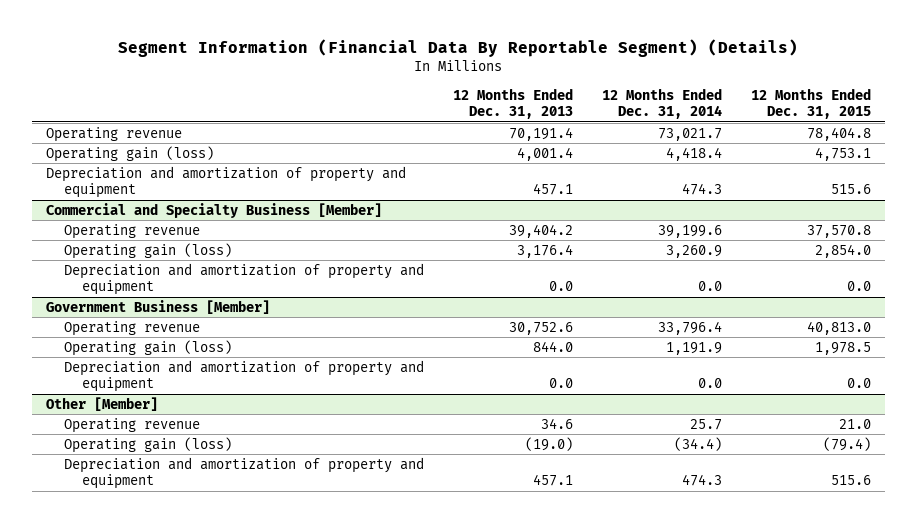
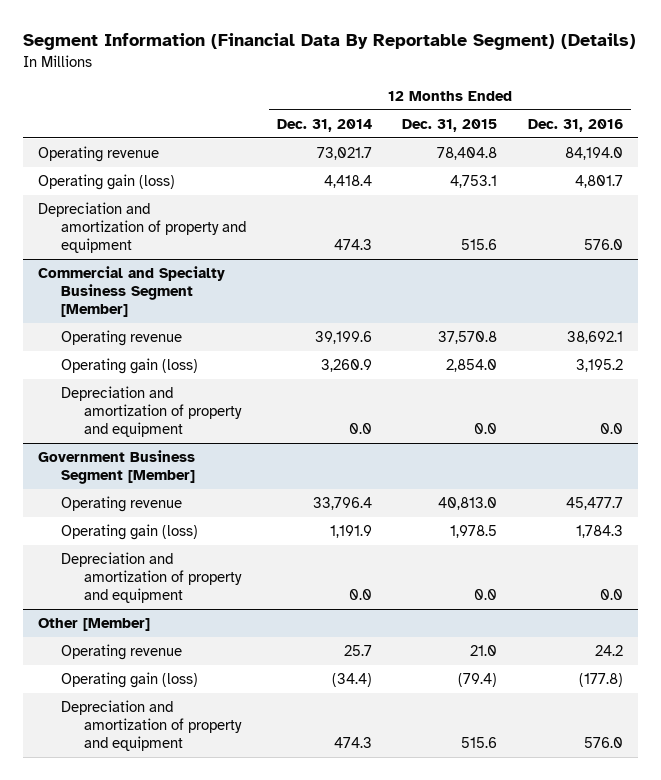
[453,87,574,120] 12 Months Ended Dec. 31, 2013 -> none
none -> [527,118,623,132] Dec. 31, 2016
[46,202,383,218] Commercial and Specialty Business [Member] -> [38,266,226,318] Commercial and Specialty Business Segment [Member]
[46,299,271,314] Government Business [Member] -> [38,450,196,485] Government Business Segment [Member]

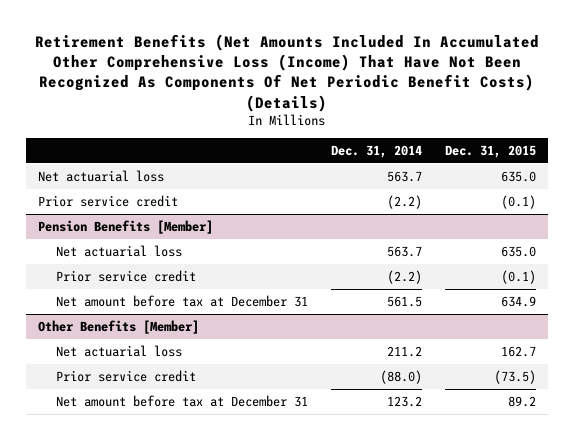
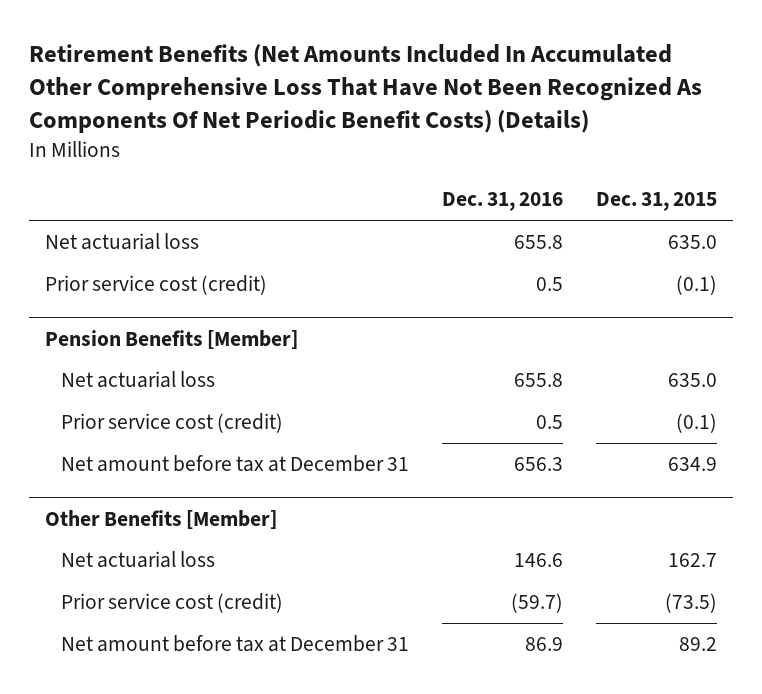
[35,33,540,112] Retirement Benefits (Net Amounts Included In Accumulated Other Comprehensive Loss (Income) That Have Not Been Recognized As Components Of Net Periodic Benefit Costs) (Details) -> [29,44,703,134] Retirement Benefits (Net Amounts Included In Accumulated Other Comprehensive Loss That Have Not Been Recognized As Components Of Net Periodic Benefit Costs) (Details)
[331,145,423,159] Dec. 31, 2014 -> none
none -> [442,192,564,212] Dec. 31, 2016
[37,194,178,207] Prior service credit -> [45,274,268,295] Prior service cost (credit)
[56,269,197,282] Prior service credit -> [61,412,284,433] Prior service cost (credit)
[56,369,197,382] Prior service credit -> [61,592,284,613] Prior service cost (credit)

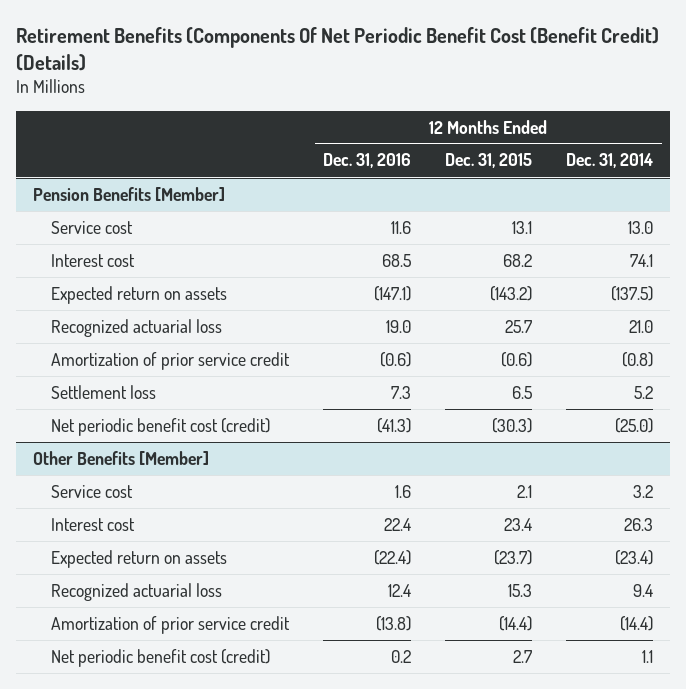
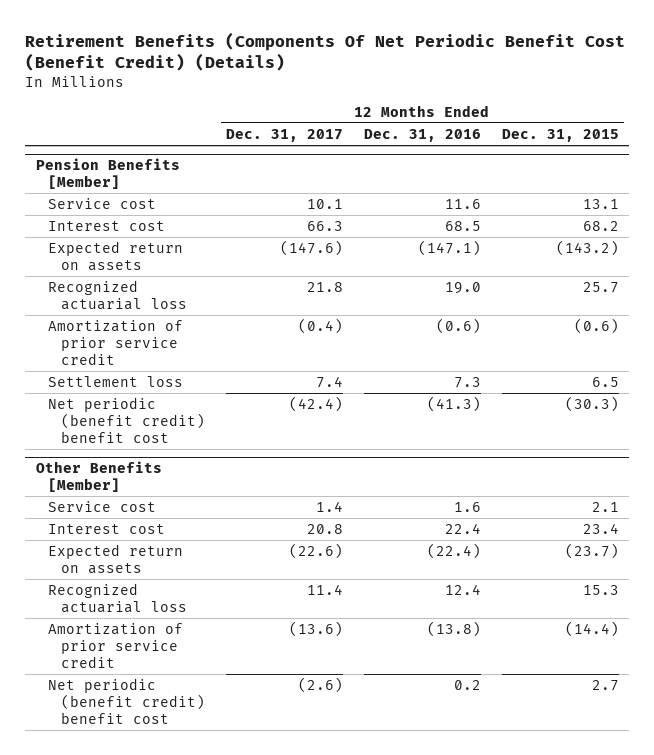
[566,153,654,169] Dec. 31, 2014 -> none
none -> [225,128,343,142] Dec. 31, 2017
[51,417,271,436] Net periodic benefit cost (credit) -> [48,396,206,443] Net periodic (benefit credit) benefit cost
[51,648,271,667] Net periodic benefit cost (credit) -> [48,677,206,724] Net periodic (benefit credit) benefit cost

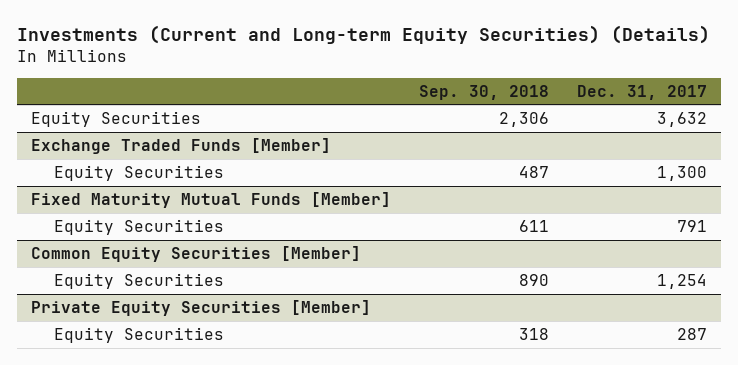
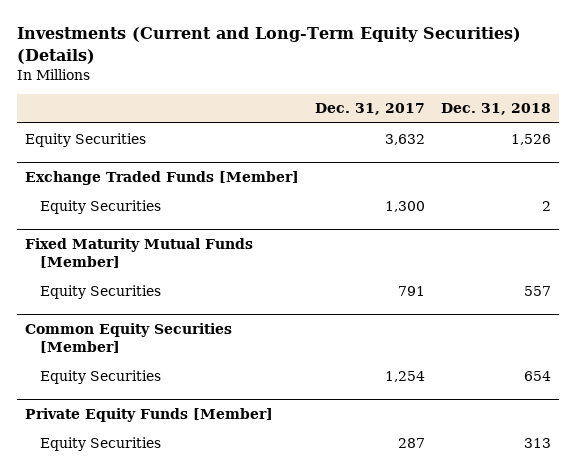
[16,25,710,45] Investments (Current and Long-term Equity Securities) (Details) -> [17,26,522,64] Investments (Current and Long-Term Equity Securities) (Details)
[418,84,549,100] Sep. 30, 2018 -> none
none -> [440,103,551,116] Dec. 31, 2018
[30,299,371,316] Private Equity Securities [Member] -> [25,407,274,422] Private Equity Funds [Member]

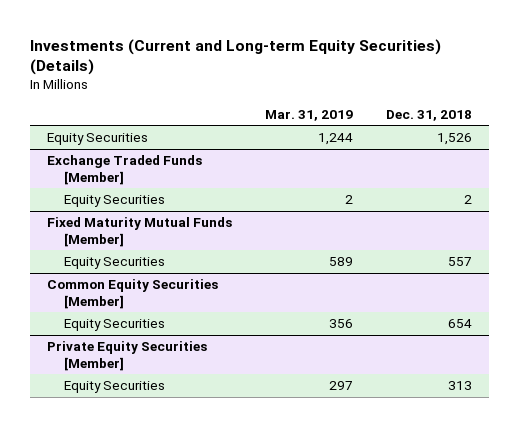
[17,26,522,64] Investments (Current and Long-Term Equity Securities) (Details) -> [29,38,441,76] Investments (Current and Long-term Equity Securities) (Details)
[314,103,425,116] Dec. 31, 2017 -> none
none -> [265,109,354,121] Mar. 31, 2019
[25,407,274,422] Private Equity Funds [Member] -> [46,341,207,371] Private Equity Securities [Member]

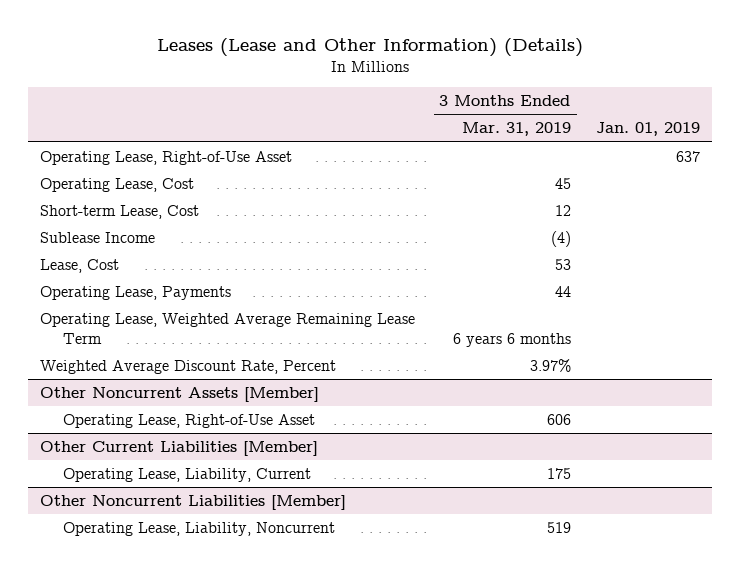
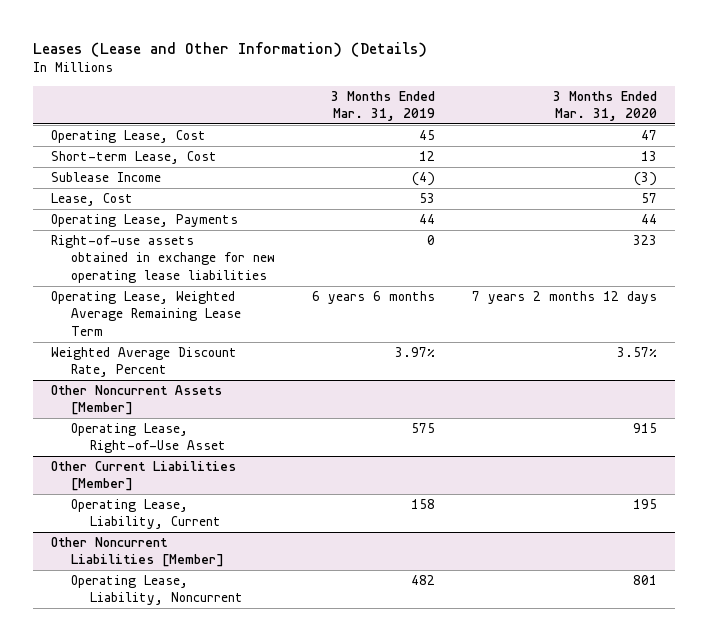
[595,122,700,137] Jan. 01, 2019 -> none
none -> [552,90,657,122] 3 Months Ended Mar. 31, 2020
[40,150,293,165] Operating Lease, Right-of-Use Asset -> none
none -> [51,235,275,283] Right-of-use assets obtained in exchange for new operating lease liabilities
[546,413,571,425] 606 -> [410,423,435,434] 575
[546,467,571,479] 175 -> [410,499,435,510] 158
[546,521,571,533] 519 -> [410,575,435,586] 482

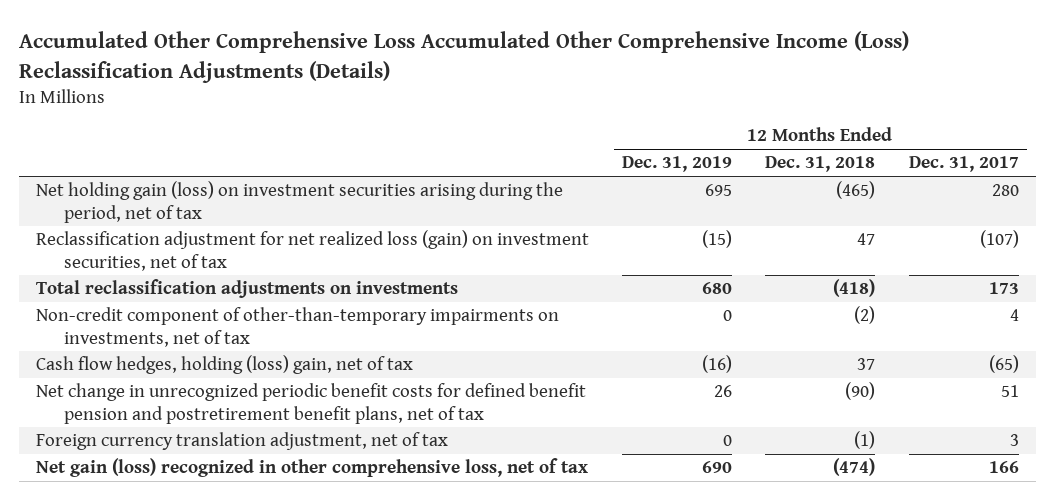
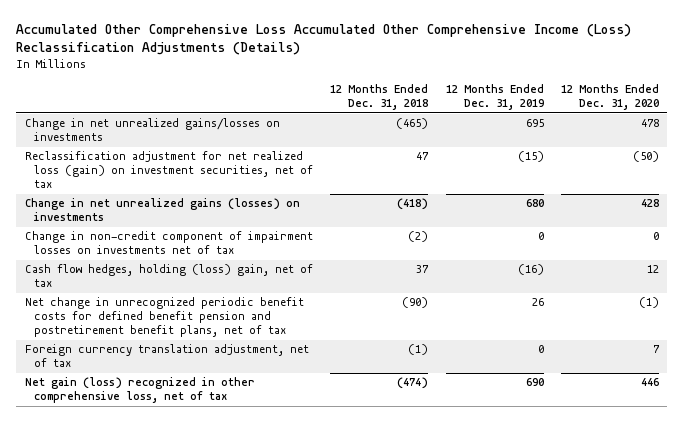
[908,156,1019,173] Dec. 31, 2017 -> none
none -> [560,84,659,111] 12 Months Ended Dec. 31, 2020
[35,181,563,223] Net holding gain (loss) on investment securities arising during the period, net of tax -> [24,118,280,142] Change in net unrealized gains/losses on investments
[35,279,458,299] Total reclassification adjustments on investments -> [24,198,300,222] Change in net unrealized gains (losses) on investments
[35,307,559,347] Non-credit component of other-than-temporary impairments on investments, net of tax -> [24,231,313,255] Change in non-credit component of impairment losses on investments net of tax

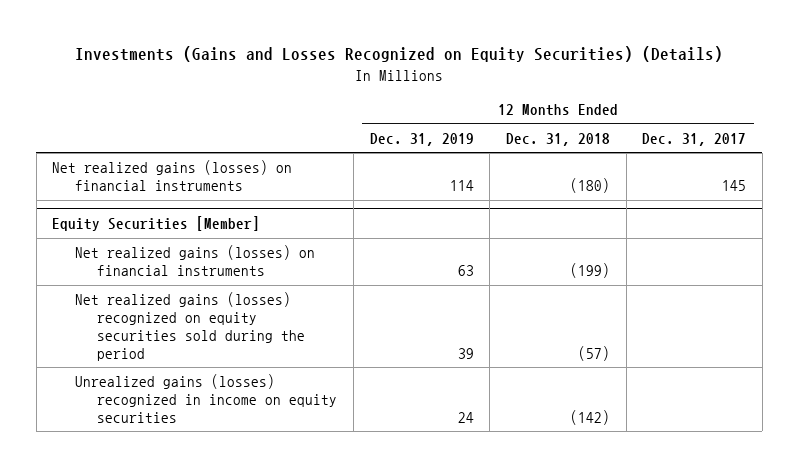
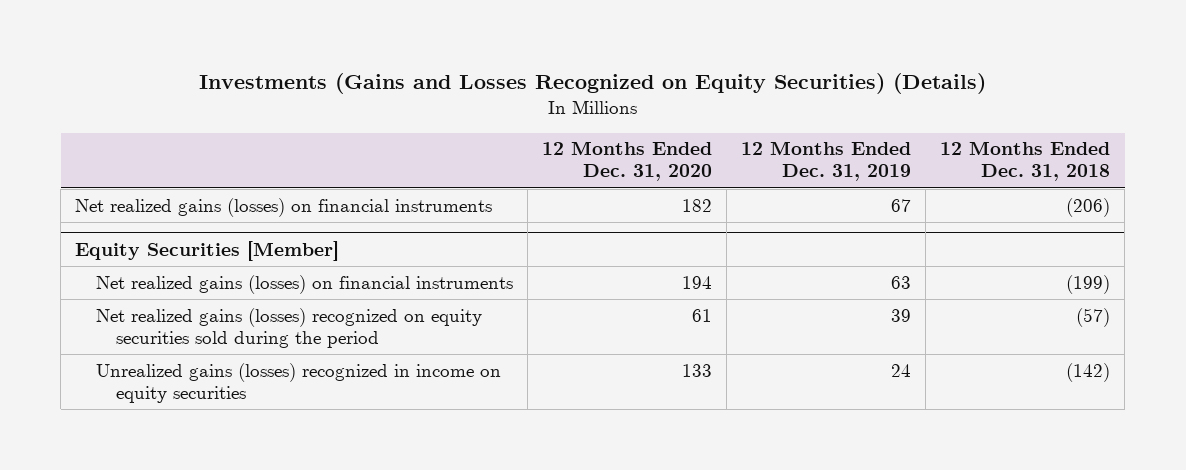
[642,132,747,146] Dec. 31, 2017 -> none
none -> [541,141,712,182] 12 Months Ended Dec. 31, 2020
[449,180,474,192] 114 -> [891,198,912,212] 67
[569,178,610,194] (180) -> [1066,197,1111,217] (206)

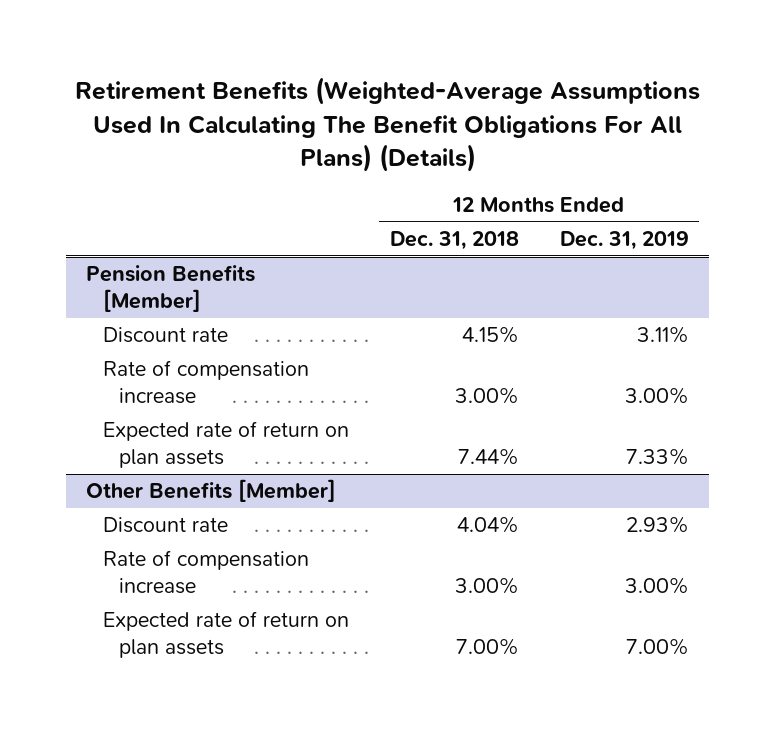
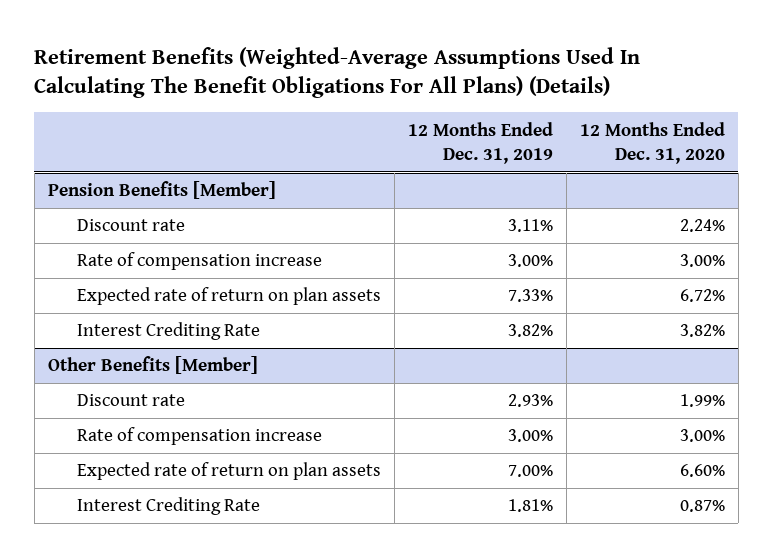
[389,231,519,251] Dec. 31, 2018 -> none
none -> [579,121,725,164] 12 Months Ended Dec. 31, 2020
none -> [77,322,261,341] Interest Crediting Rate
none -> [77,497,261,516] Interest Crediting Rate

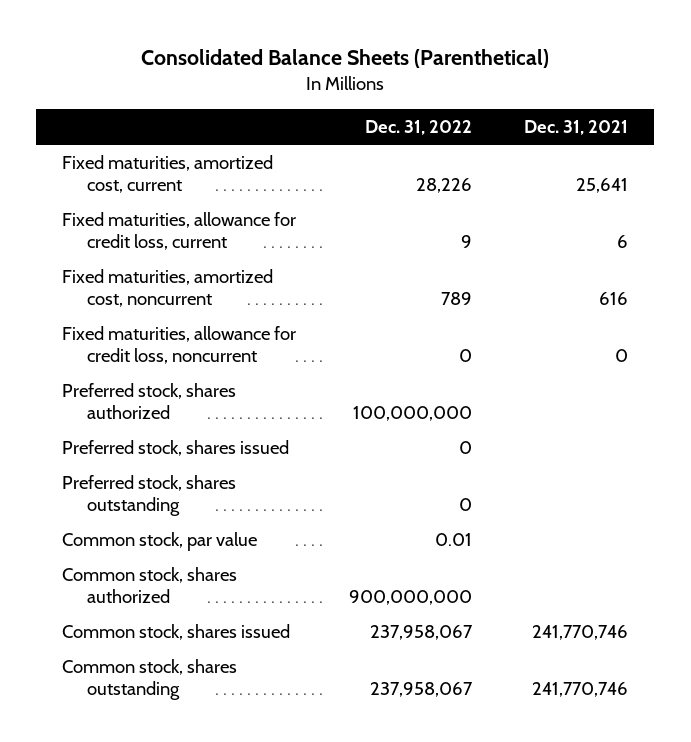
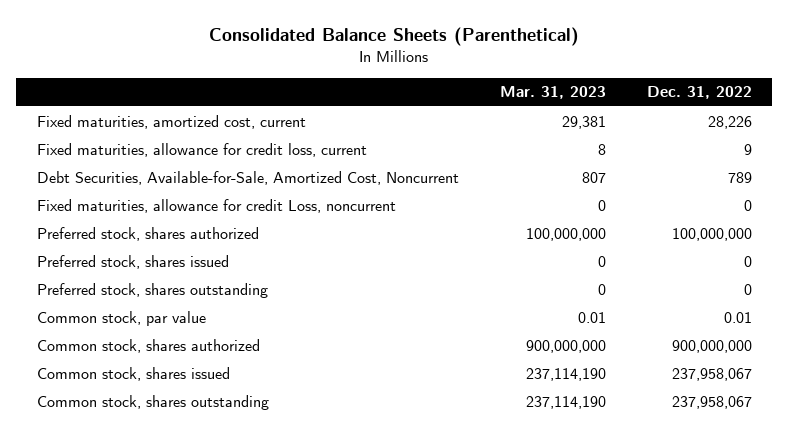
[524,119,629,135] Dec. 31, 2021 -> none
none -> [499,86,606,100] Mar. 31, 2023
[62,269,274,308] Fixed maturities, amortized cost, noncurrent -> [36,170,459,185] Debt Securities, Available-for-Sale, Amortized Cost, Noncurrent
[62,326,297,365] Fixed maturities, allowance for credit loss, noncurrent -> [36,198,396,213] Fixed maturities, allowance for credit Loss, noncurrent

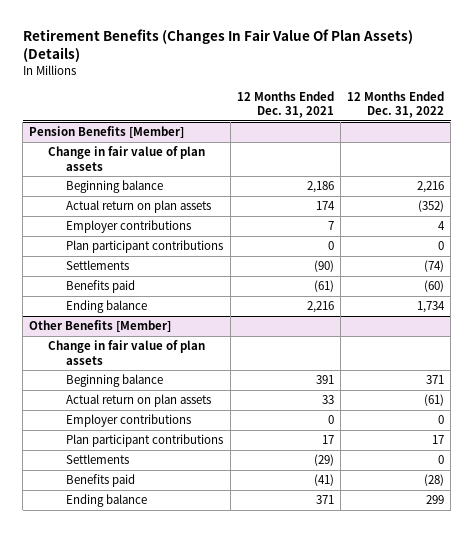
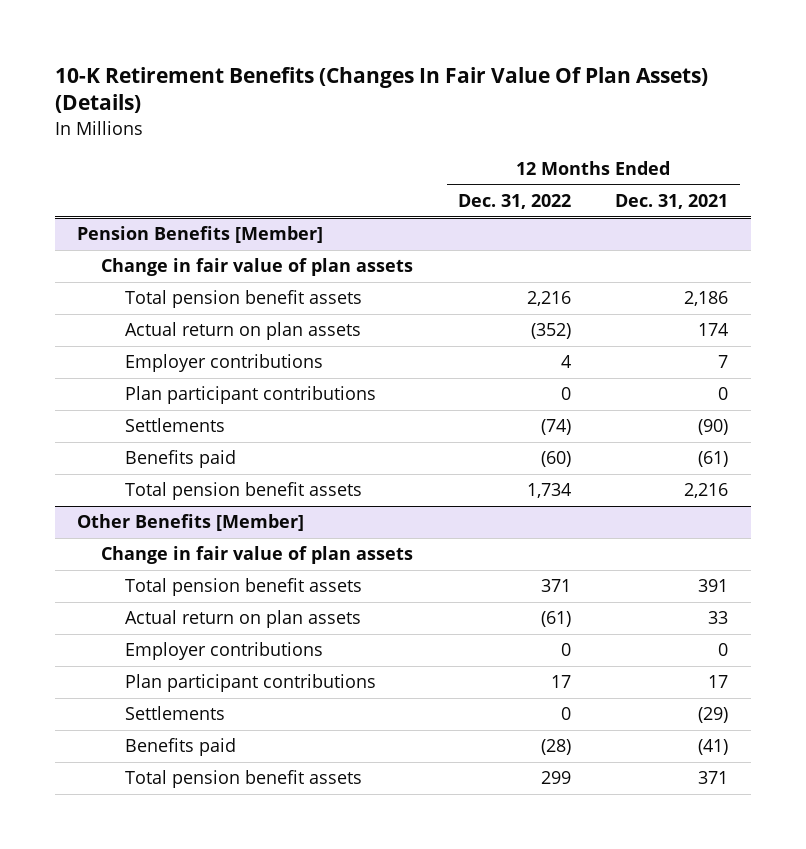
[22,28,413,63] Retirement Benefits (Changes In Fair Value Of Plan Assets) (Details) -> [55,66,709,114] 10-K Retirement Benefits (Changes In Fair Value Of Plan Assets) (Details)
[66,180,164,194] Beginning balance -> [125,290,363,309] Total pension benefit assets
[66,300,148,314] Ending balance -> [125,482,363,501] Total pension benefit assets
[66,374,164,388] Beginning balance -> [125,578,363,597] Total pension benefit assets
[66,494,148,508] Ending balance -> [125,770,363,789] Total pension benefit assets

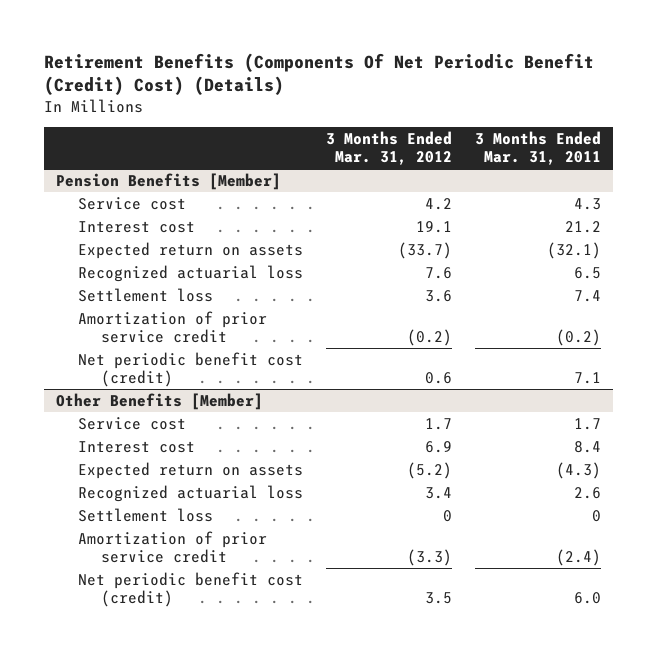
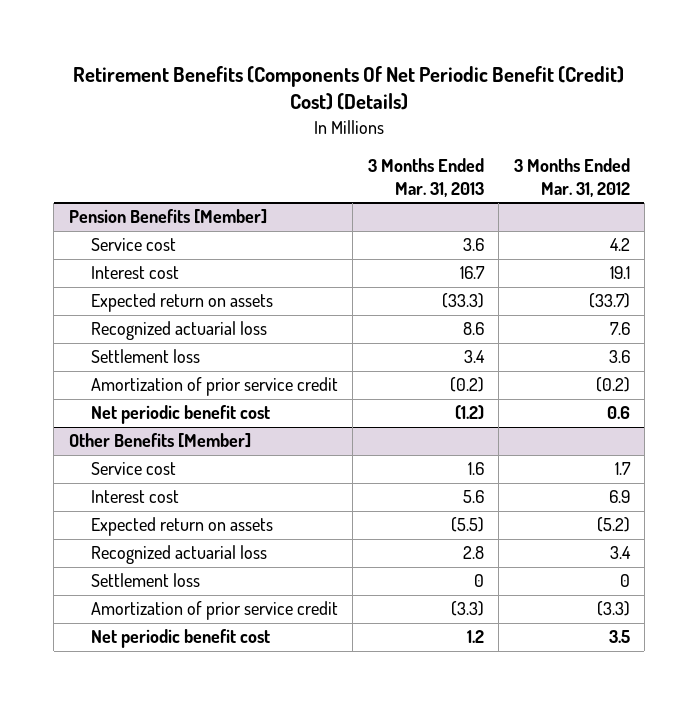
[475,131,602,166] 3 Months Ended Mar. 31, 2011 -> none
none -> [367,158,484,197] 3 Months Ended Mar. 31, 2013
[78,351,304,387] Net periodic benefit cost (credit) -> [90,405,270,425] Net periodic benefit cost
[78,571,304,607] Net periodic benefit cost (credit) -> [90,629,270,649] Net periodic benefit cost

